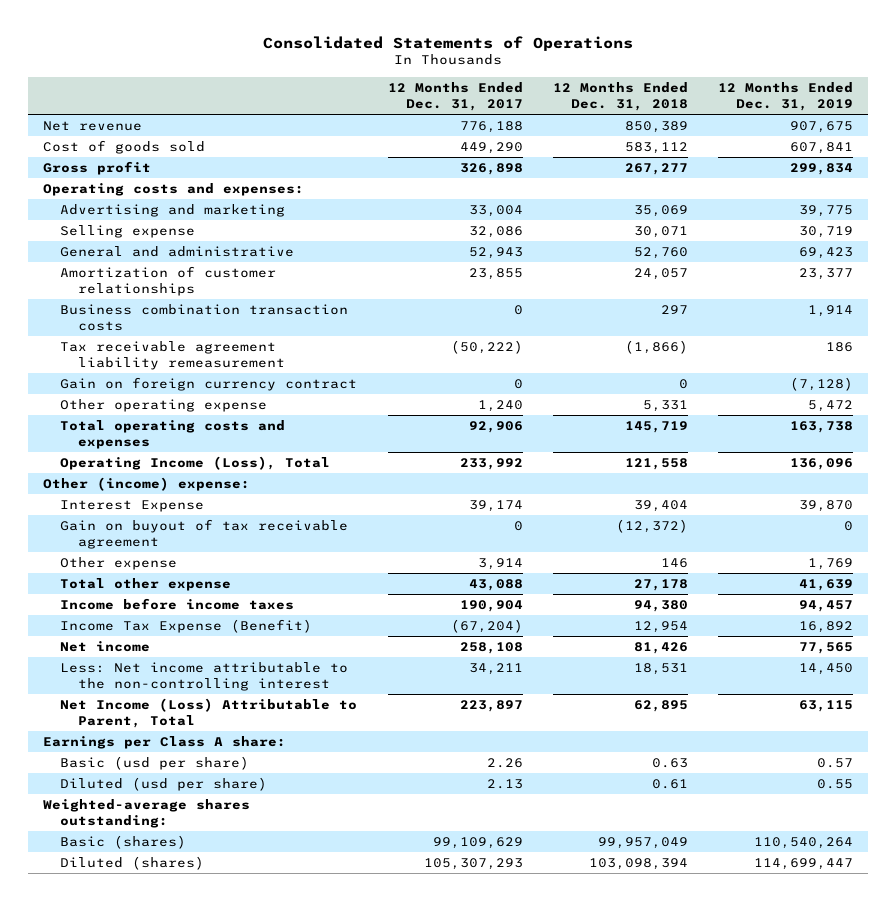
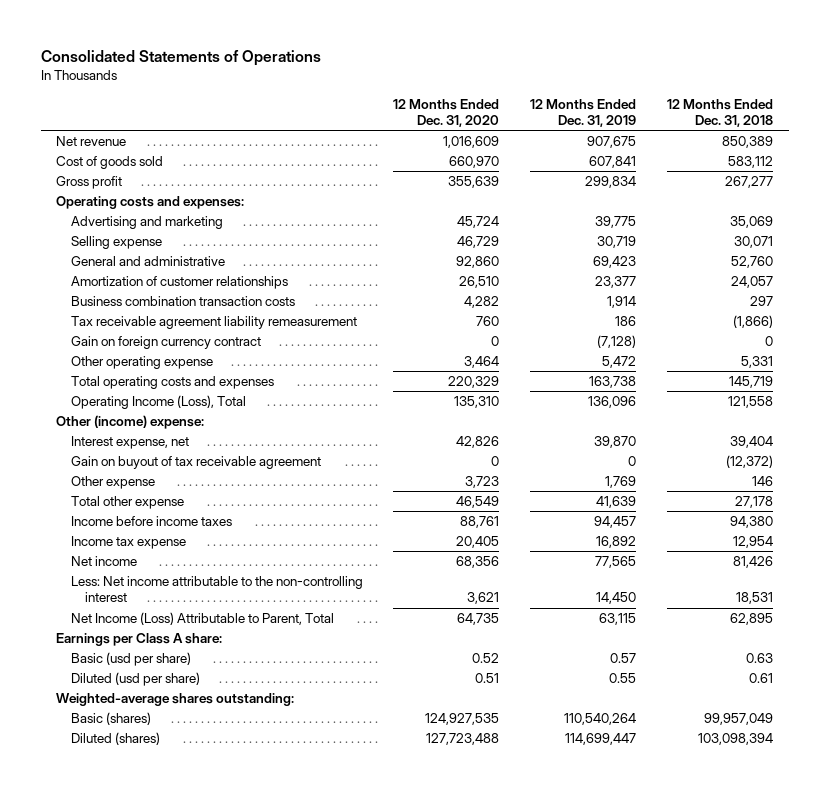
[387,81,523,111] 12 Months Ended Dec. 31, 2017 -> none
none -> [393,98,500,127] 12 Months Ended Dec. 31, 2020
[60,500,205,513] Interest Expense -> [70,436,189,450] Interest expense, net
[60,619,313,634] Income Tax Expense (Benefit) -> [70,536,186,550] Income tax expense

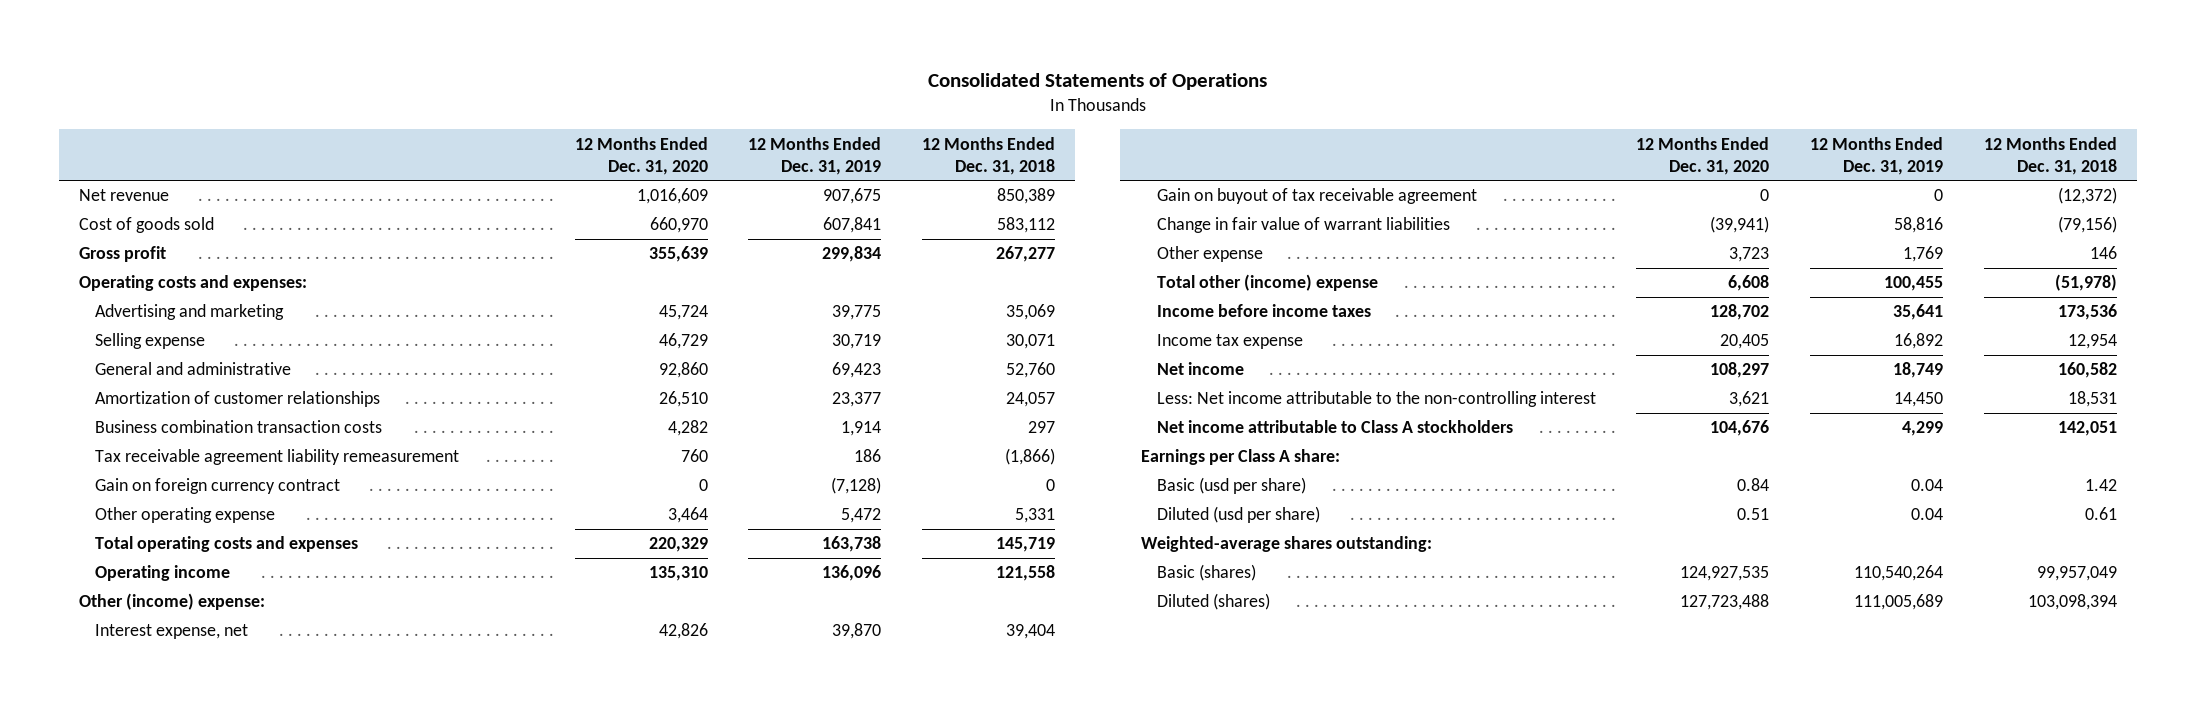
[70,395,246,410] Operating Income (Loss), Total -> [95,565,231,582] Operating income
none -> [1156,217,1450,234] Change in fair value of warrant liabilities
[70,496,184,510] Total other expense -> [1156,274,1378,292] Total other (income) expense
[456,496,500,509] 46,549 -> [1728,275,1770,292] 6,608
[596,496,637,509] 41,639 -> [1883,276,1943,292] 100,455
[735,496,774,509] 27,178 -> [2054,274,2117,292] (51,978)
[460,516,500,529] 88,761 -> [1710,304,1770,321] 128,702
[594,516,637,529] 94,457 -> [1892,304,1943,321] 35,641
[730,516,774,529] 94,380 -> [2057,304,2117,321] 173,536
[456,556,500,569] 68,356 -> [1710,362,1770,379] 108,297
[595,556,637,569] 77,565 -> [1892,362,1943,379] 18,749
[733,556,774,569] 81,426 -> [2057,362,2117,379] 160,582
[70,612,334,626] Net Income (Loss) Attributable to Parent, Total -> [1156,420,1513,434] Net income attributable to Class A stockholders
[457,613,500,626] 64,735 -> [1710,420,1770,437] 104,676
[599,613,637,626] 63,115 -> [1901,421,1943,437] 4,299
[730,613,774,626] 62,895 -> [2057,421,2117,437] 142,051
[472,653,500,664] 0.52 -> [1737,478,1770,492] 0.84
[610,653,637,664] 0.57 -> [1910,479,1943,492] 0.04
[746,653,774,664] 0.63 -> [2084,479,2117,492] 1.42
[609,673,637,684] 0.55 -> [1910,508,1943,521] 0.04
[565,733,637,746] 114,699,447 -> [1853,594,1943,611] 111,005,689

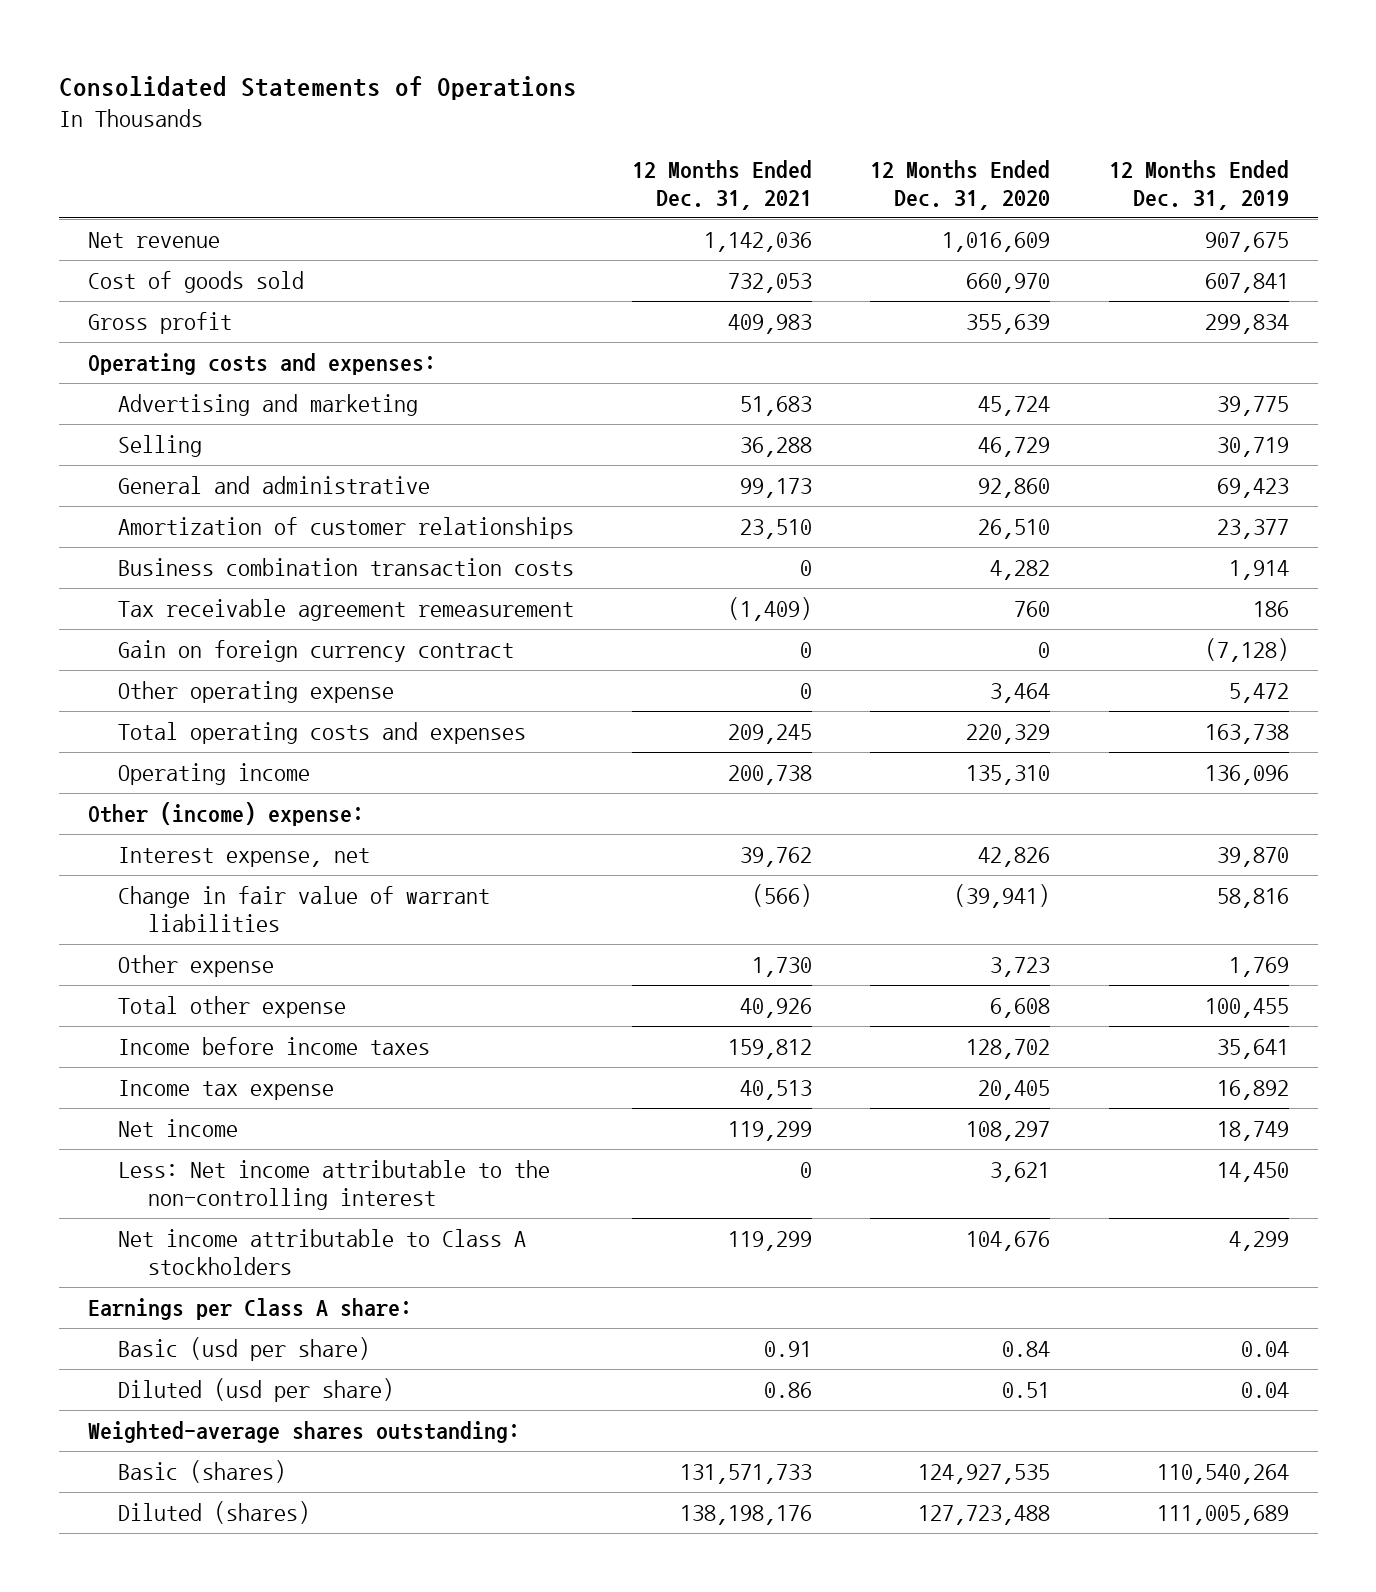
[921,136,1055,175] 12 Months Ended Dec. 31, 2018 -> none
none -> [632,160,813,210] 12 Months Ended Dec. 31, 2021
[95,333,206,350] Selling expense -> [118,434,203,457] Selling
[95,449,460,466] Tax receivable agreement liability remeasurement -> [118,598,575,621] Tax receivable agreement remeasurement
[1156,188,1477,205] Gain on buyout of tax receivable agreement -> none
[1156,274,1378,292] Total other (income) expense -> [118,995,347,1018] Total other expense

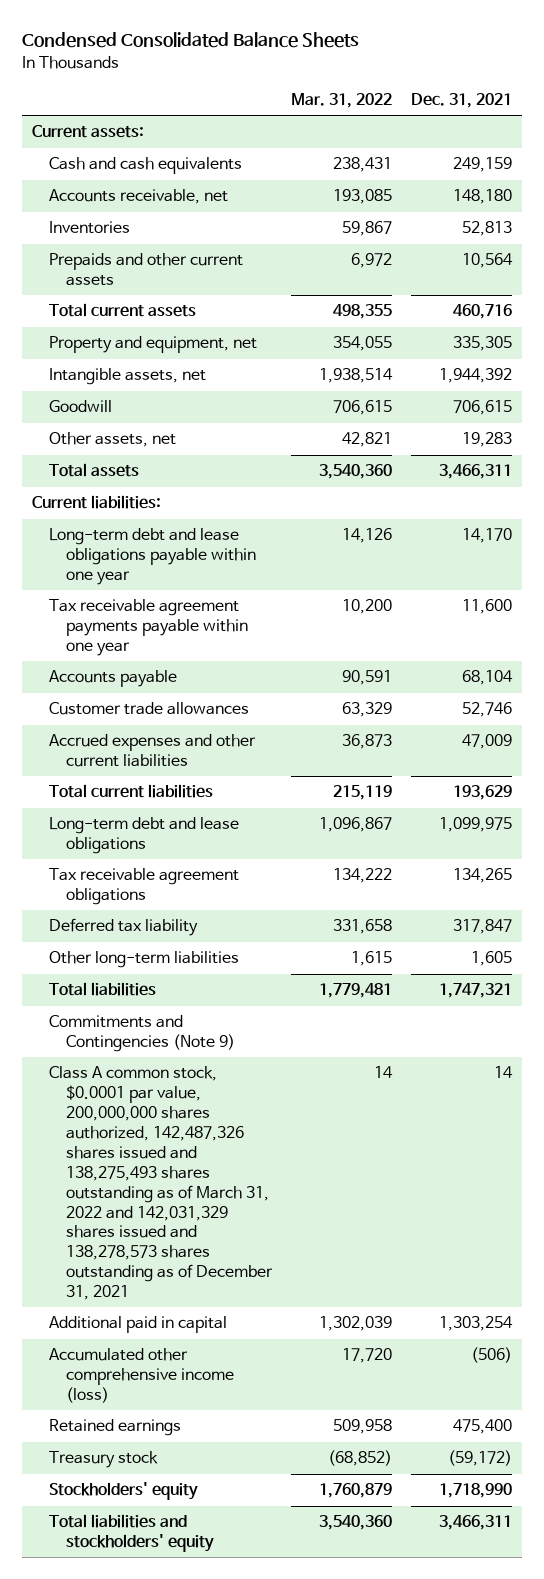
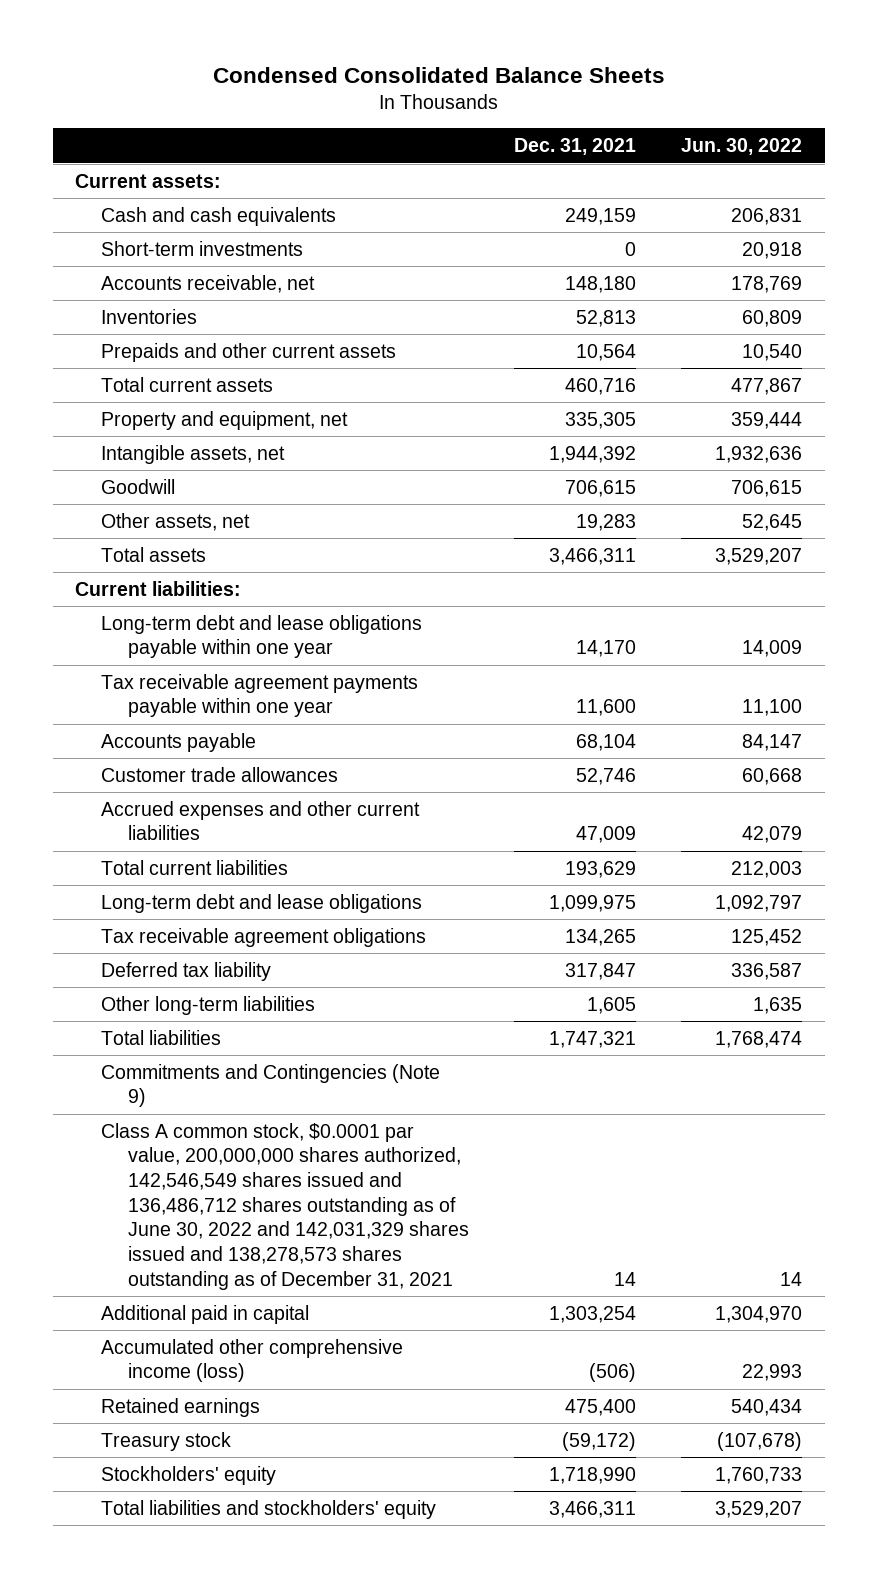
[291,92,393,108] Mar. 31, 2022 -> none
none -> [681,138,803,156] Jun. 30, 2022
none -> [101,240,304,256] Short-term investments
[48,1066,274,1301] Class A common stock, $0.0001 par value, 200,000,000 shares authorized, 142,487,326 shares issued and 138,275,493 shares outstanding as of March 31, 2022 and 142,031,329 shares issued and 138,278,573 shares outstanding as of December 31, 2021 -> [101,1122,469,1290] Class A common stock, $0.0001 par value, 200,000,000 shares authorized, 142,546,549 shares issued and 136,486,712 shares outstanding as of June 30, 2022 and 142,031,329 shares issued and 138,278,573 shares outstanding as of December 31, 2021

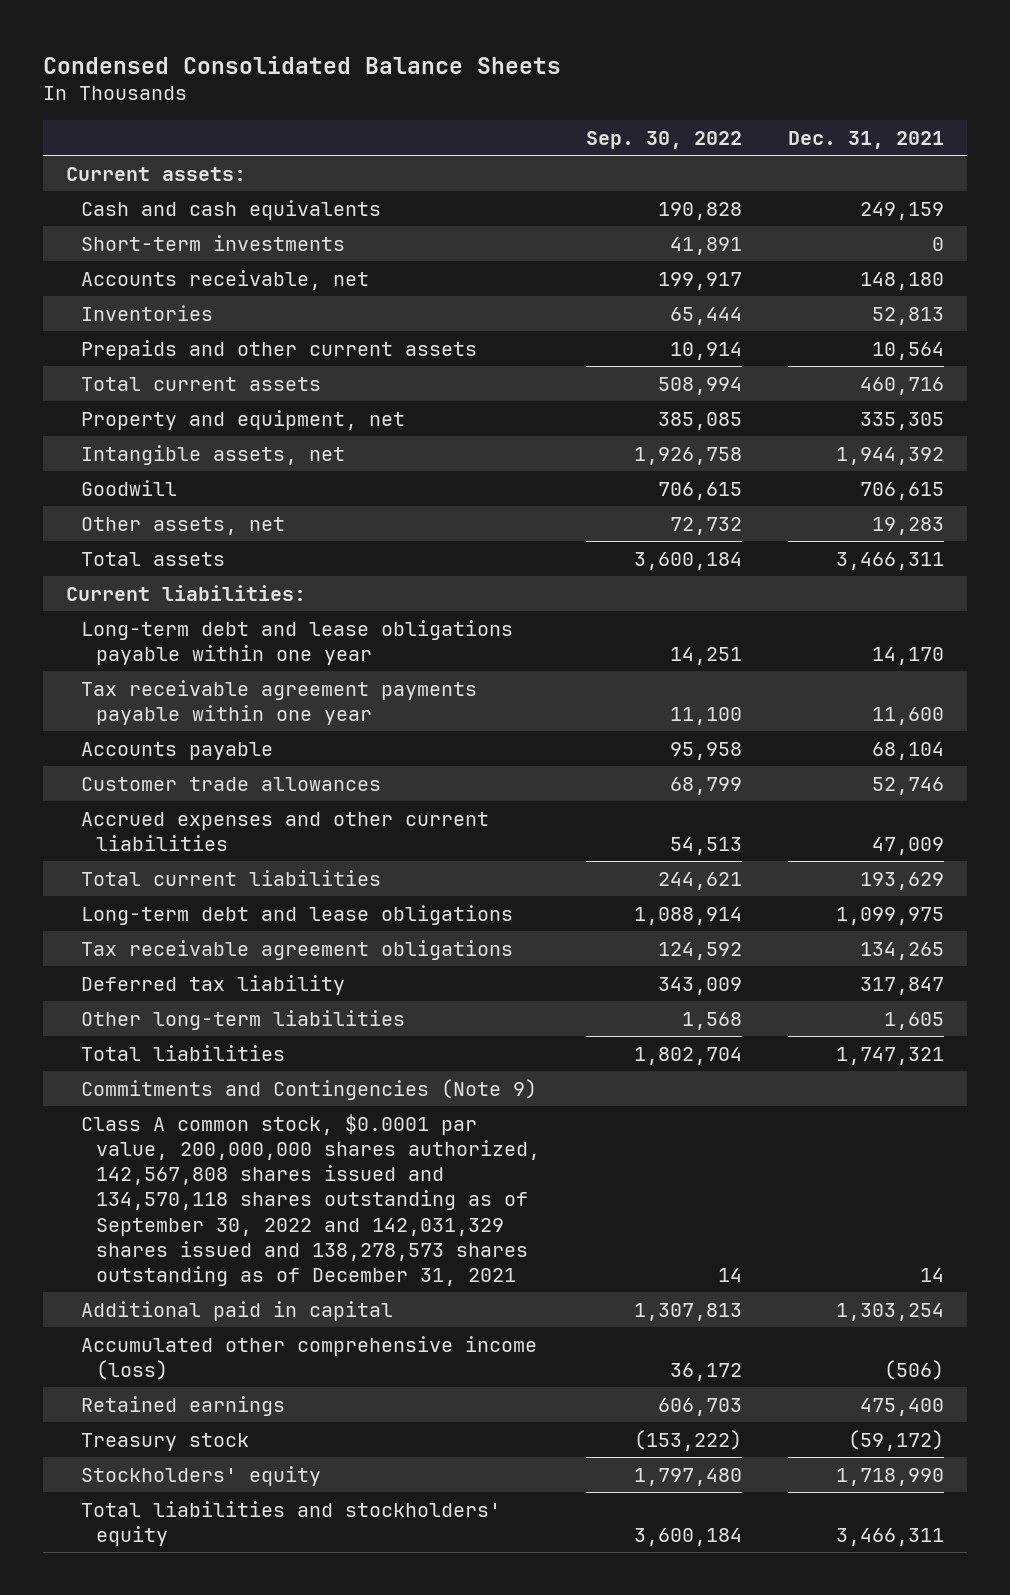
[681,138,803,156] Jun. 30, 2022 -> none
none -> [586,130,743,149] Sep. 30, 2022
[101,1122,469,1290] Class A common stock, $0.0001 par value, 200,000,000 shares authorized, 142,546,549 shares issued and 136,486,712 shares outstanding as of June 30, 2022 and 142,031,329 shares issued and 138,278,573 shares outstanding as of December 31, 2021 -> [81,1113,541,1286] Class A common stock, $0.0001 par value, 200,000,000 shares authorized, 142,567,808 shares issued and 134,570,118 shares outstanding as of September 30, 2022 and 142,031,329 shares issued and 138,278,573 shares outstanding as of December 31, 2021

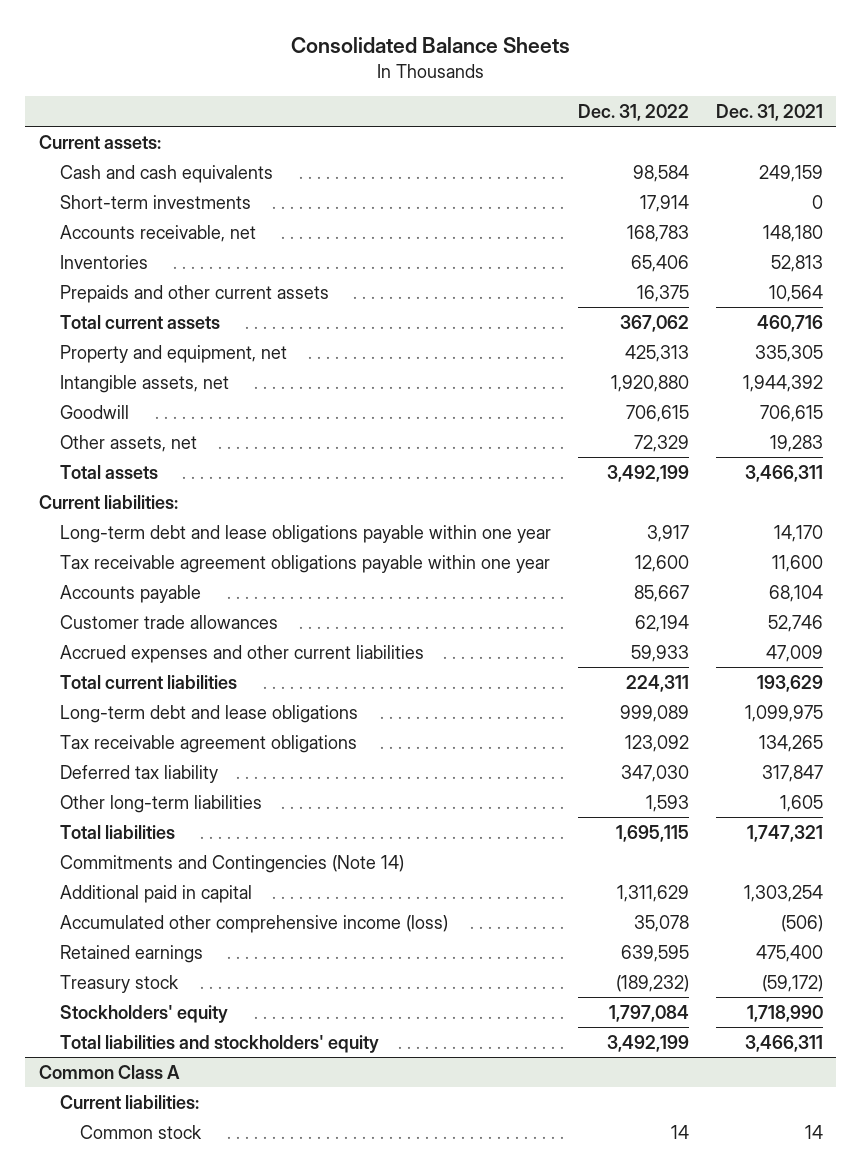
[43,55,562,74] Condensed Consolidated Balance Sheets -> [290,37,570,54] Consolidated Balance Sheets
[586,130,743,149] Sep. 30, 2022 -> none
none -> [577,103,689,121] Dec. 31, 2022
[81,679,478,725] Tax receivable agreement payments payable within one year -> [59,554,550,573] Tax receivable agreement obligations payable within one year
[81,1113,541,1286] Class A common stock, $0.0001 par value, 200,000,000 shares authorized, 142,567,808 shares issued and 134,570,118 shares outstanding as of September 30, 2022 and 142,031,329 shares issued and 138,278,573 shares outstanding as of December 31, 2021 -> none
[81,1078,538,1100] Commitments and Contingencies (Note 9) -> [59,854,404,873] Commitments and Contingencies (Note 14)
none -> [38,1064,180,1079] Common Class A
none -> [59,1094,199,1109] Current liabilities:
none -> [80,1124,203,1139] Common stock

